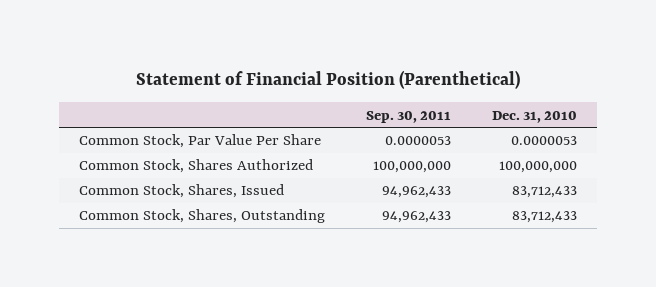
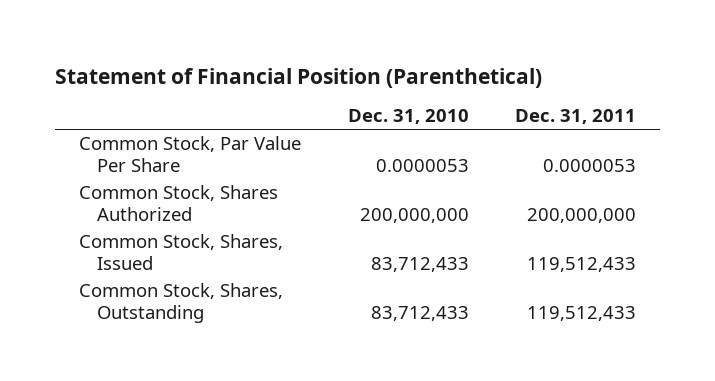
[366,110,452,123] Sep. 30, 2011 -> none
none -> [515,109,637,125] Dec. 31, 2011
[498,161,577,174] 100,000,000 -> [359,208,469,224] 200,000,000

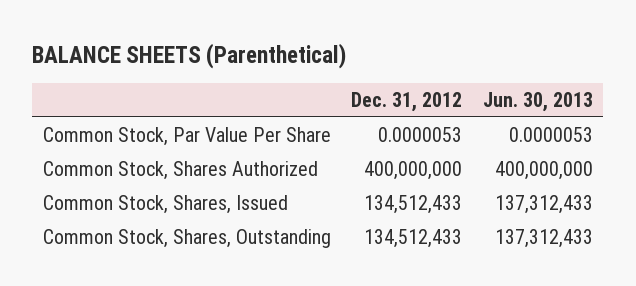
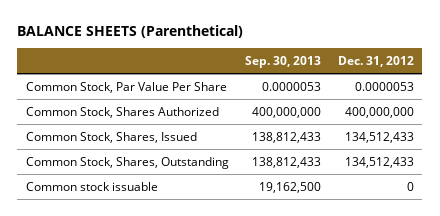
[482,92,593,113] Jun. 30, 2013 -> none
none -> [245,56,322,69] Sep. 30, 2013
none -> [25,181,158,191] Common stock issuable

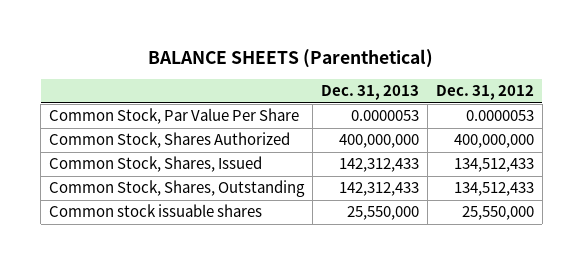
[245,56,322,69] Sep. 30, 2013 -> none
none -> [320,85,419,101] Dec. 31, 2013
[25,181,158,191] Common stock issuable -> [49,204,263,218] Common stock issuable shares
[407,181,415,191] 0 -> [461,206,534,221] 25,550,000

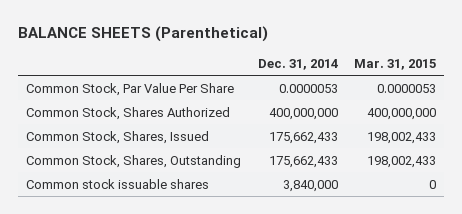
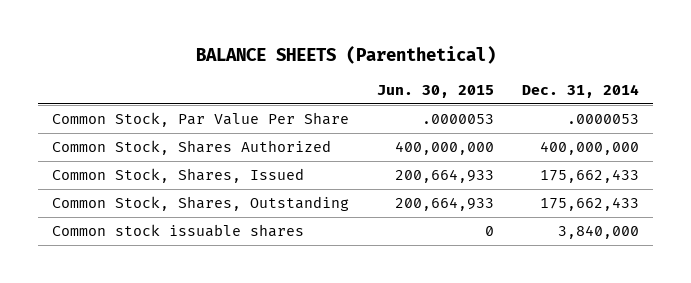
[354,58,437,70] Mar. 31, 2015 -> none
none -> [377,84,495,98] Jun. 30, 2015
[278,83,338,93] 0.0000053 -> [567,114,640,125] .0000053

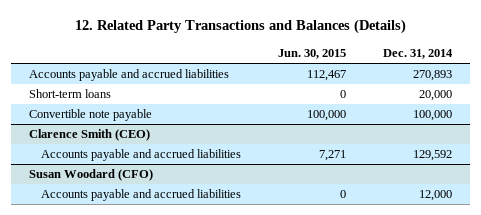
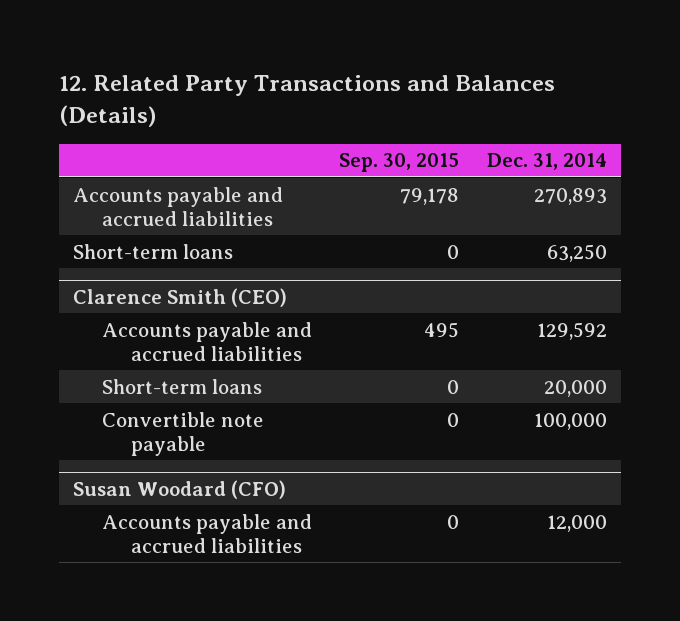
[278,49,347,60] Jun. 30, 2015 -> none
none -> [339,153,460,173] Sep. 30, 2015
[29,109,153,122] Convertible note payable -> none
[418,90,452,102] 20,000 -> [546,243,607,262] 63,250
none -> [101,378,262,394] Short-term loans
none -> [101,411,264,456] Convertible note payable

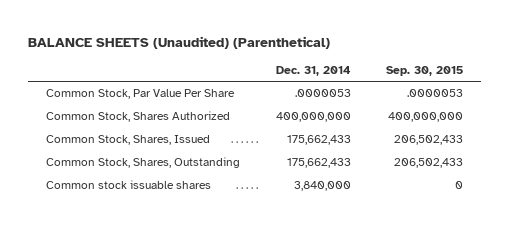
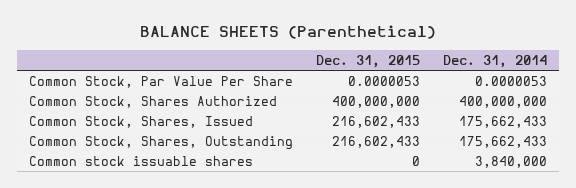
[27,35,330,49] BALANCE SHEETS (Unaudited) (Parenthetical) -> [140,25,437,40] BALANCE SHEETS (Parenthetical)
[386,66,464,77] Sep. 30, 2015 -> none
none -> [316,54,421,68] Dec. 31, 2015
[294,89,351,98] .0000053 -> [475,75,548,86] 0.0000053

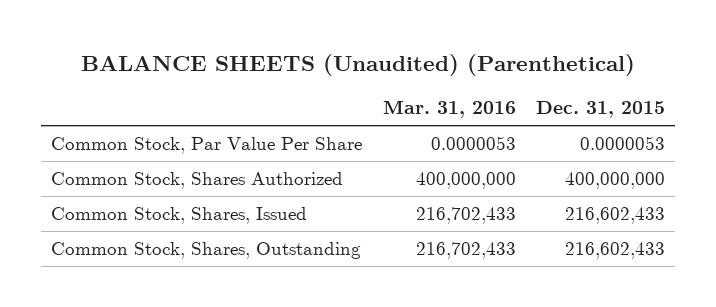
[140,25,437,40] BALANCE SHEETS (Parenthetical) -> [81,53,636,76] BALANCE SHEETS (Unaudited) (Parenthetical)
[443,54,548,68] Dec. 31, 2014 -> none
none -> [382,100,516,119] Mar. 31, 2016
[28,155,253,166] Common stock issuable shares -> none

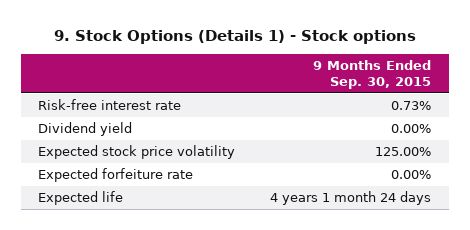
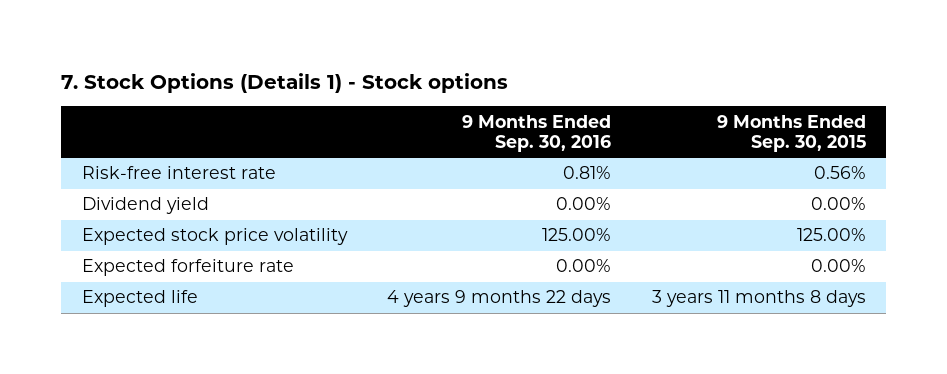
[53,29,416,44] 9. Stock Options (Details 1) - Stock options -> [61,72,509,93] 7. Stock Options (Details 1) - Stock options
none -> [462,114,612,153] 9 Months Ended Sep. 30, 2016
[391,101,432,111] 0.73% -> [813,166,866,180] 0.56%
[270,191,432,206] 4 years 1 month 24 days -> [651,290,866,308] 3 years 11 months 8 days

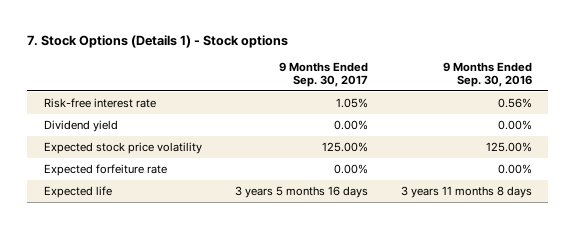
[716,114,866,153] 9 Months Ended Sep. 30, 2015 -> none
none -> [278,61,368,88] 9 Months Ended Sep. 30, 2017
[563,166,612,180] 0.81% -> [497,97,532,108] 0.56%
[387,290,612,308] 4 years 9 months 22 days -> [400,185,532,198] 3 years 11 months 8 days

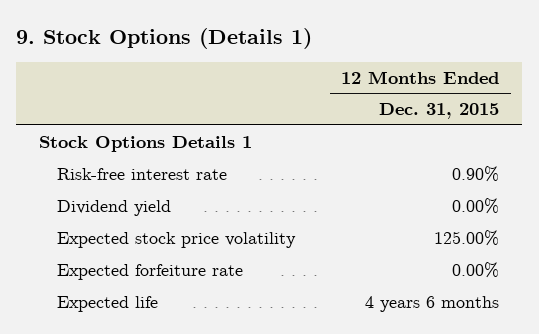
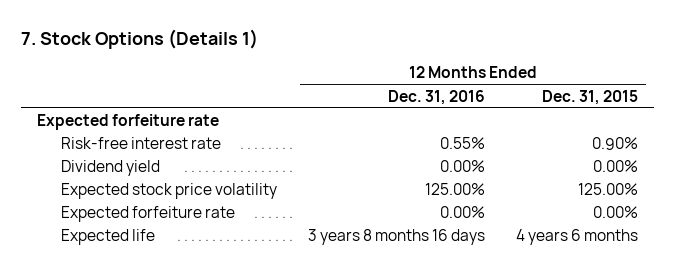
[16,27,313,49] 9. Stock Options (Details 1) -> [21,29,259,50] 7. Stock Options (Details 1)
none -> [388,89,486,105] Dec. 31, 2016
[39,135,253,152] Stock Options Details 1 -> [36,114,219,131] Expected forfeiture rate

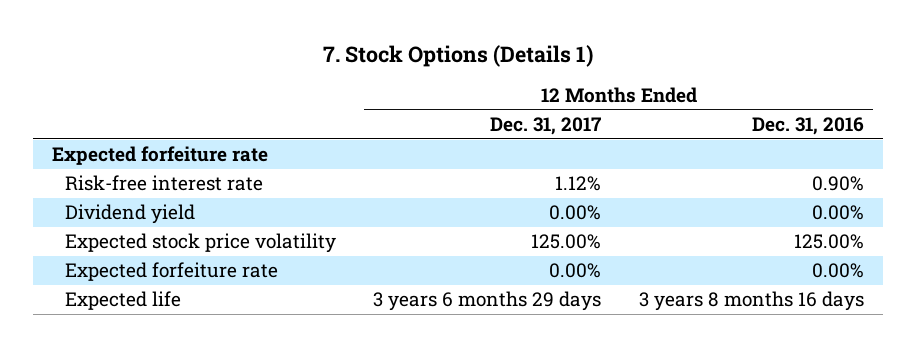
[542,89,639,105] Dec. 31, 2015 -> none
none -> [490,116,602,135] Dec. 31, 2017
[440,137,486,150] 0.55% -> [811,176,864,192] 0.90%

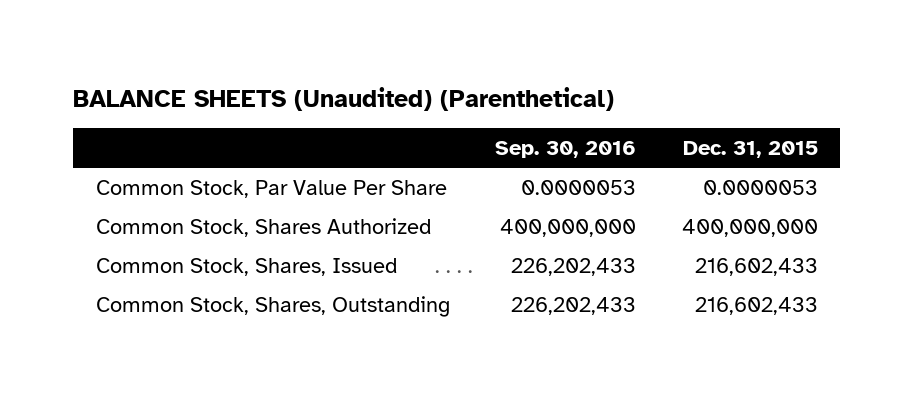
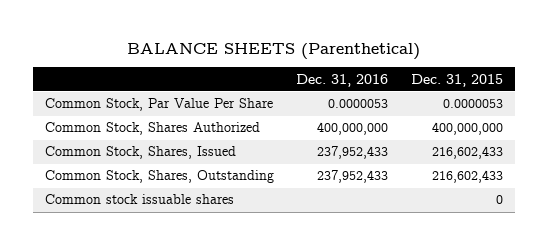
[73,86,615,111] BALANCE SHEETS (Unaudited) (Parenthetical) -> [126,42,420,60] BALANCE SHEETS (Parenthetical)
[495,140,637,158] Sep. 30, 2016 -> none
none -> [296,73,389,87] Dec. 31, 2016
none -> [44,194,234,205] Common stock issuable shares

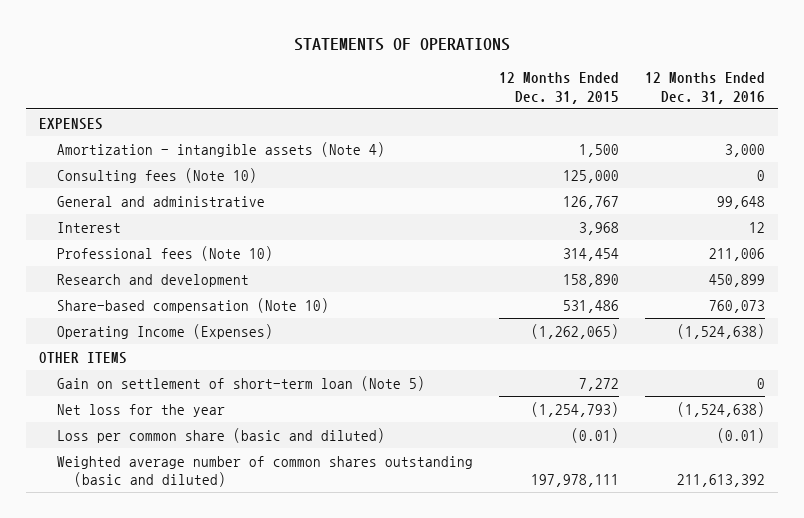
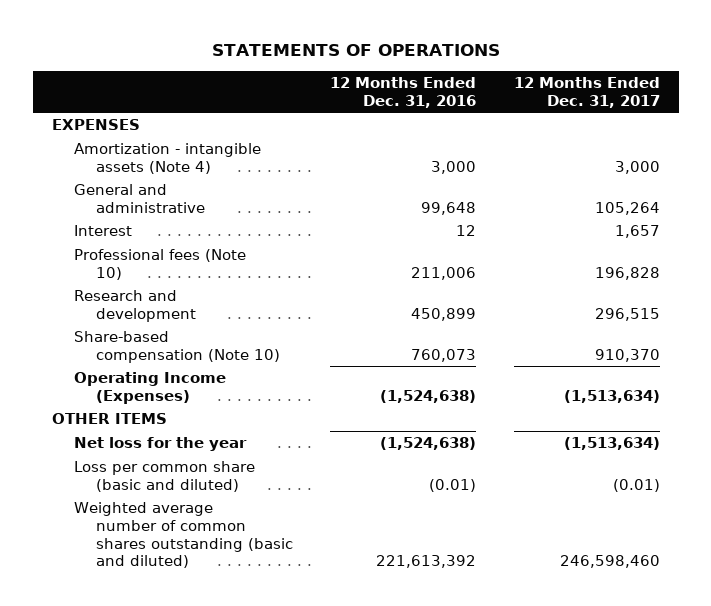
[498,72,619,104] 12 Months Ended Dec. 31, 2015 -> none
none -> [513,77,660,108] 12 Months Ended Dec. 31, 2017
[56,167,257,183] Consulting fees (Note 10) -> none
[56,375,425,391] Gain on settlement of short-term loan (Note 5) -> none
[676,474,765,488] 211,613,392 -> [376,555,477,569] 221,613,392

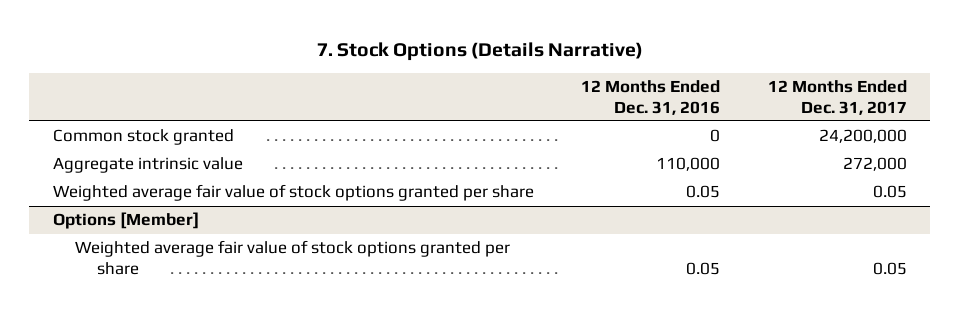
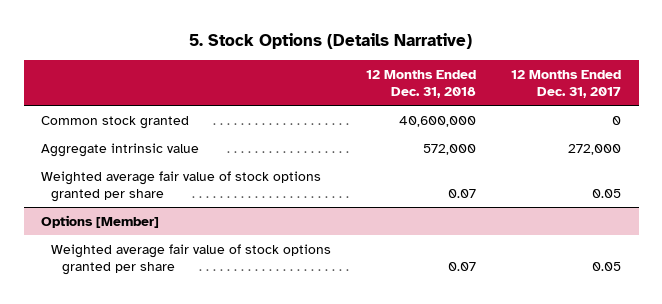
[316,41,643,61] 7. Stock Options (Details Narrative) -> [189,32,473,49] 5. Stock Options (Details Narrative)
[581,79,721,115] 12 Months Ended Dec. 31, 2016 -> none
none -> [366,69,477,98] 12 Months Ended Dec. 31, 2018
[818,129,907,144] 24,200,000 -> [612,115,622,125] 0

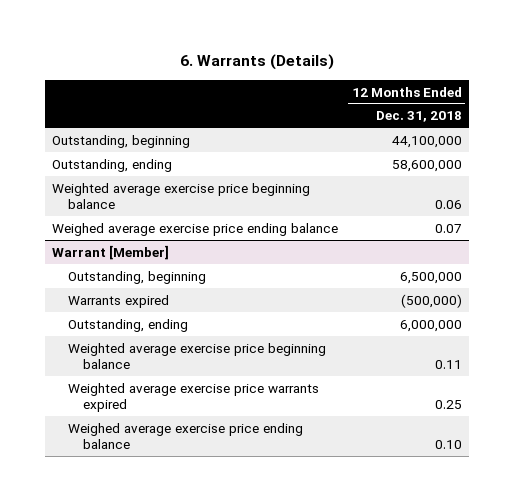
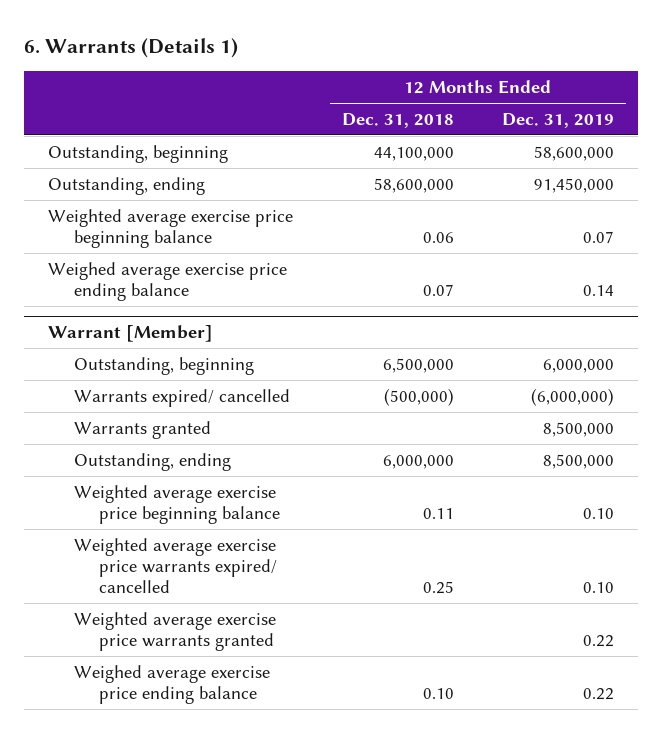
[179,54,334,71] 6. Warrants (Details) -> [24,37,239,58] 6. Warrants (Details 1)
none -> [501,112,614,128] Dec. 31, 2019
[67,294,169,308] Warrants expired -> [73,388,290,407] Warrants expired/ cancelled
none -> [73,420,211,439] Warrants granted
[67,382,319,413] Weighted average exercise price warrants expired -> [73,537,277,594] Weighted average exercise price warrants expired/ cancelled
none -> [73,611,276,652] Weighted average exercise price warrants granted

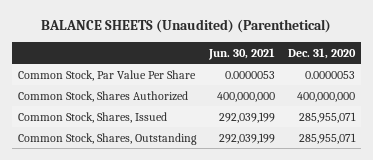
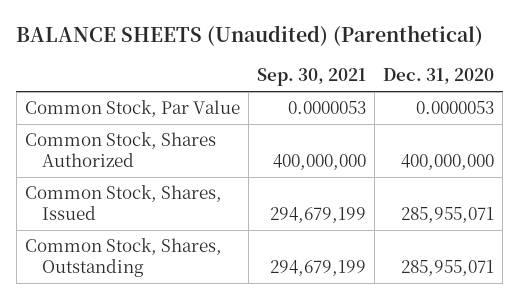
[208,47,276,60] Jun. 30, 2021 -> none
none -> [256,68,366,87] Sep. 30, 2021
[17,69,196,81] Common Stock, Par Value Per Share -> [24,100,240,118] Common Stock, Par Value

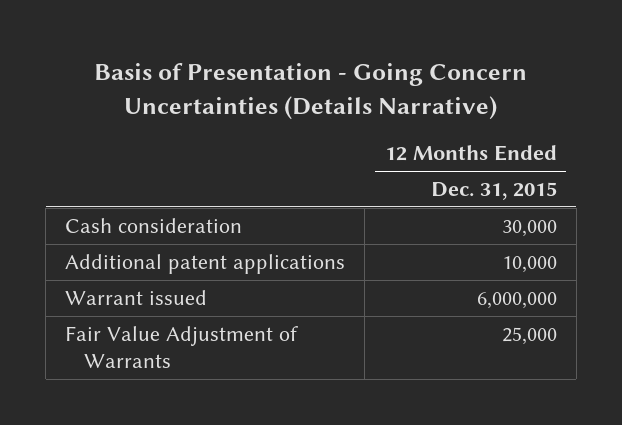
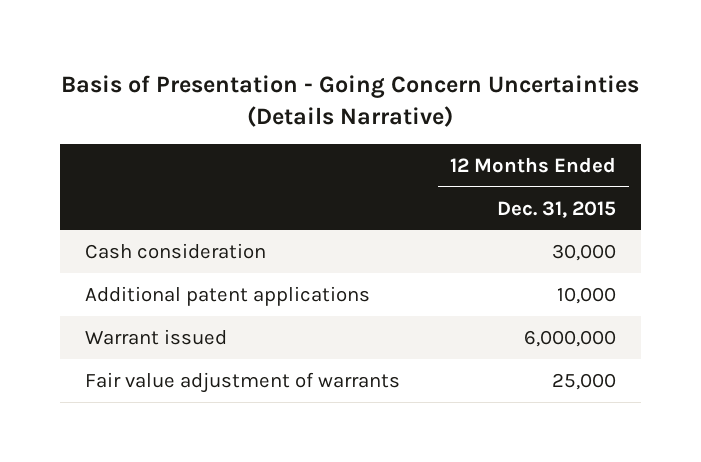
[65,325,299,369] Fair Value Adjustment of Warrants -> [84,371,400,393] Fair value adjustment of warrants

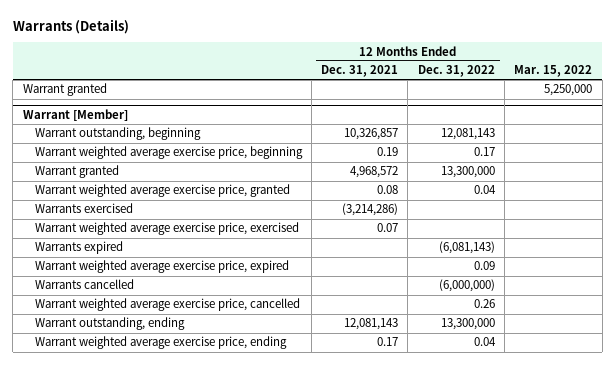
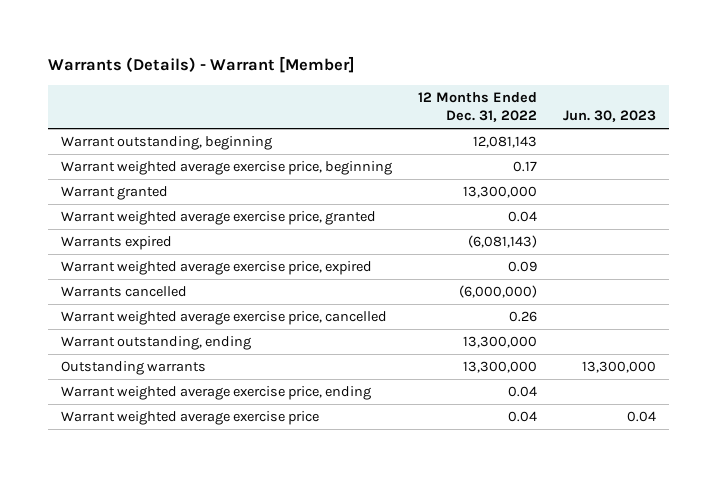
[12,18,129,34] Warrants (Details) -> [47,56,355,74] Warrants (Details) - Warrant [Member]
[321,65,399,78] Dec. 31, 2021 -> none
[514,65,593,78] Mar. 15, 2022 -> none
none -> [563,110,657,123] Jun. 30, 2023
[22,83,107,97] Warrant granted -> none
[22,109,128,122] Warrant [Member] -> none
[34,203,133,214] Warrants exercised -> none
[34,222,299,236] Warrant weighted average exercise price, exercised -> none
none -> [60,360,206,375] Outstanding warrants
none -> [60,410,319,425] Warrant weighted average exercise price

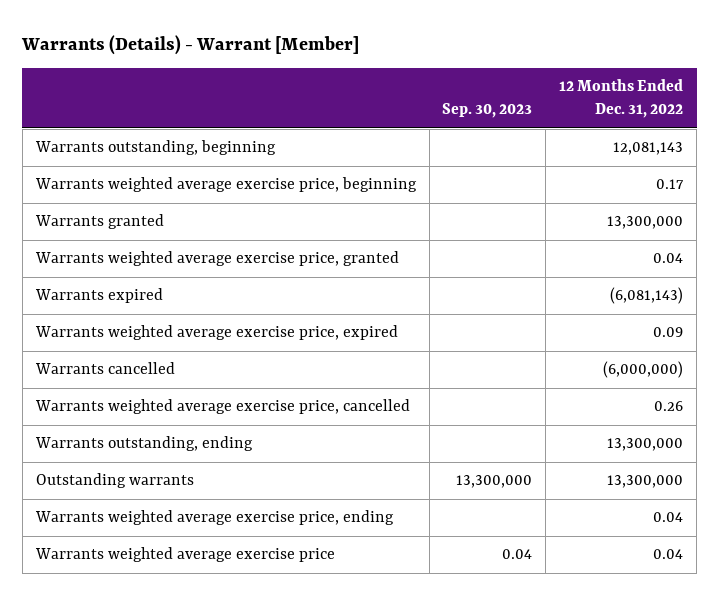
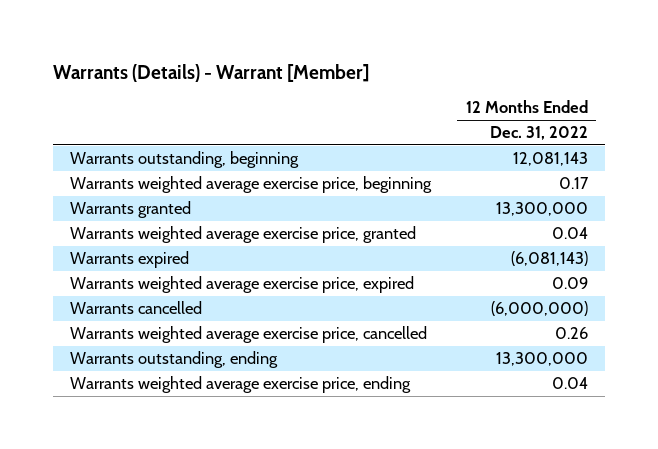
[442,103,533,119] Sep. 30, 2023 -> none
[35,473,194,489] Outstanding warrants -> none
[34,547,335,563] Warrants weighted average exercise price -> none

